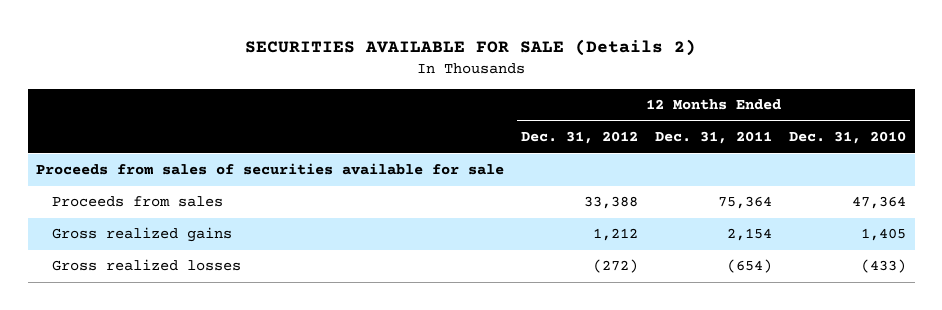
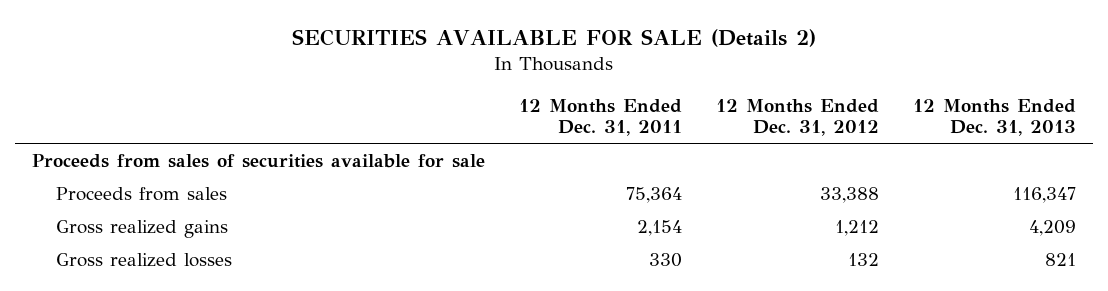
[789,131,907,145] Dec. 31, 2010 -> none
none -> [912,98,1076,137] 12 Months Ended Dec. 31, 2013
[593,259,639,274] (272) -> [848,252,880,266] 132
[727,259,773,274] (654) -> [649,252,683,267] 330

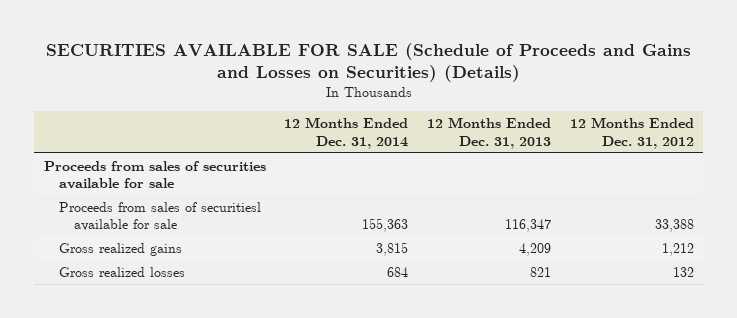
[292,28,817,47] SECURITIES AVAILABLE FOR SALE (Details 2) -> [45,43,691,83] SECURITIES AVAILABLE FOR SALE (Schedule of Proceeds and Gains and Losses on Securities) (Details)
[519,98,683,137] 12 Months Ended Dec. 31, 2011 -> none
none -> [284,117,409,149] 12 Months Ended Dec. 31, 2014
[56,186,228,201] Proceeds from sales -> [58,201,261,232] Proceeds from sales of securitiesl available for sale

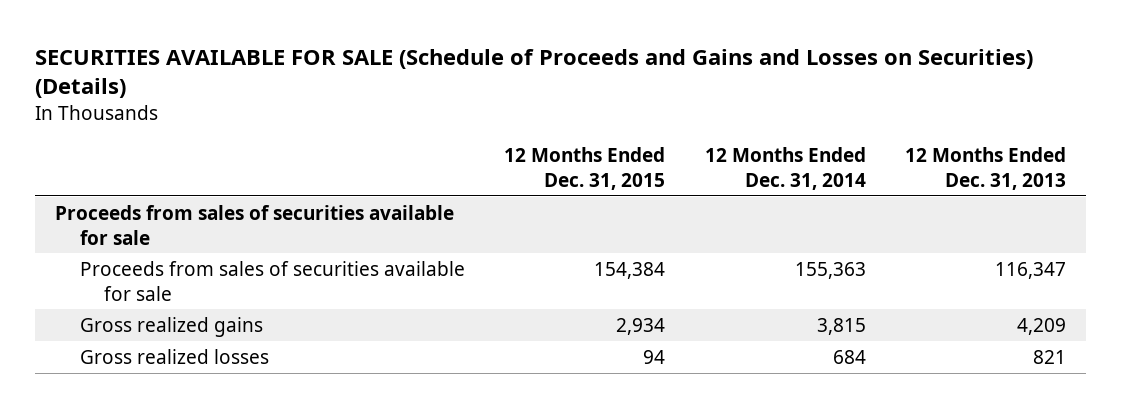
[569,117,694,149] 12 Months Ended Dec. 31, 2012 -> none
none -> [504,147,666,190] 12 Months Ended Dec. 31, 2015
[58,201,261,232] Proceeds from sales of securitiesl available for sale -> [79,260,465,301] Proceeds from sales of securities available for sale

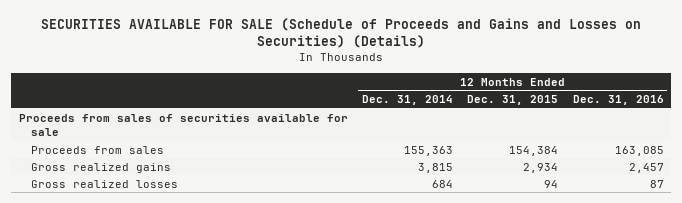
[905,147,1067,190] 12 Months Ended Dec. 31, 2013 -> none
none -> [572,95,664,106] Dec. 31, 2016
[79,260,465,301] Proceeds from sales of securities available for sale -> [30,145,164,154] Proceeds from sales

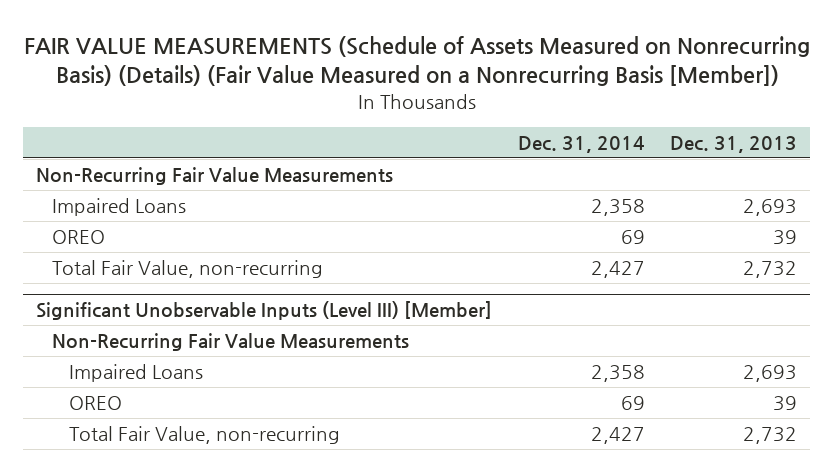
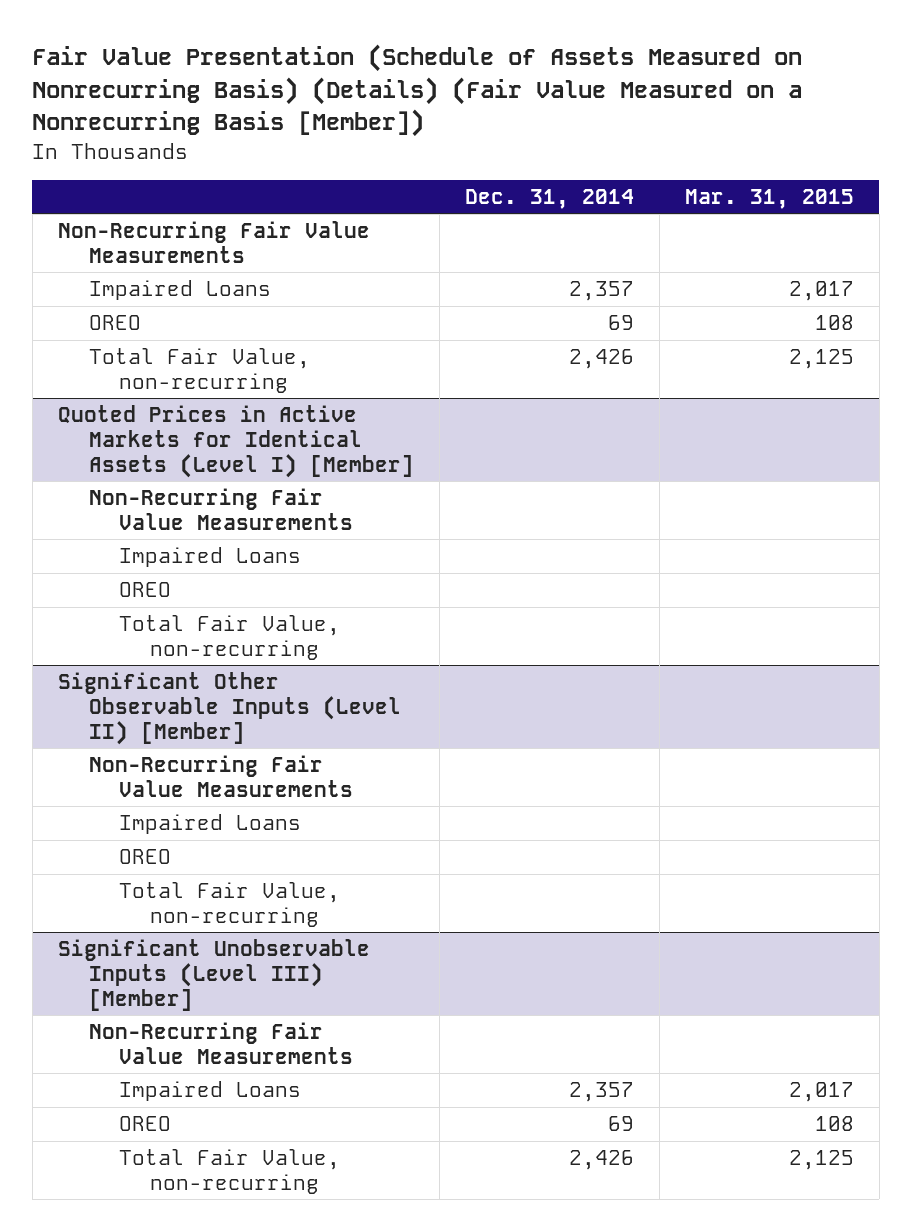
[23,35,810,87] FAIR VALUE MEASUREMENTS (Schedule of Assets Measured on Nonrecurring Basis) (Details) (Fair Value Measured on a Nonrecurring Basis [Member]) -> [32,44,803,138] Fair Value Presentation (Schedule of Assets Measured on Nonrecurring Basis) (Details) (Fair Value Measured on a Nonrecurring Basis [Member])
[670,135,798,153] Dec. 31, 2013 -> none
none -> [684,189,854,210] Mar. 31, 2015
[590,199,645,217] 2,358 -> [568,281,634,302] 2,357
[590,261,645,279] 2,427 -> [568,349,634,370] 2,426
none -> [57,405,414,478] Quoted Prices in Active Markets for Identical Assets (Level I) [Member]
none -> [88,488,354,531] Non-Recurring Fair Value Measurements
none -> [119,547,302,568] Impaired Loans
none -> [119,582,172,598] OREO
none -> [119,615,341,661] Total Fair Value, non-recurring
none -> [57,672,401,745] Significant Other Observable Inputs (Level II) [Member]
none -> [88,755,354,798] Non-Recurring Fair Value Measurements
none -> [119,814,302,835] Impaired Loans
none -> [119,849,172,865] OREO
none -> [119,882,341,928] Total Fair Value, non-recurring
[590,365,645,383] 2,358 -> [568,1082,634,1103] 2,357
[590,427,645,445] 2,427 -> [568,1150,634,1171] 2,426

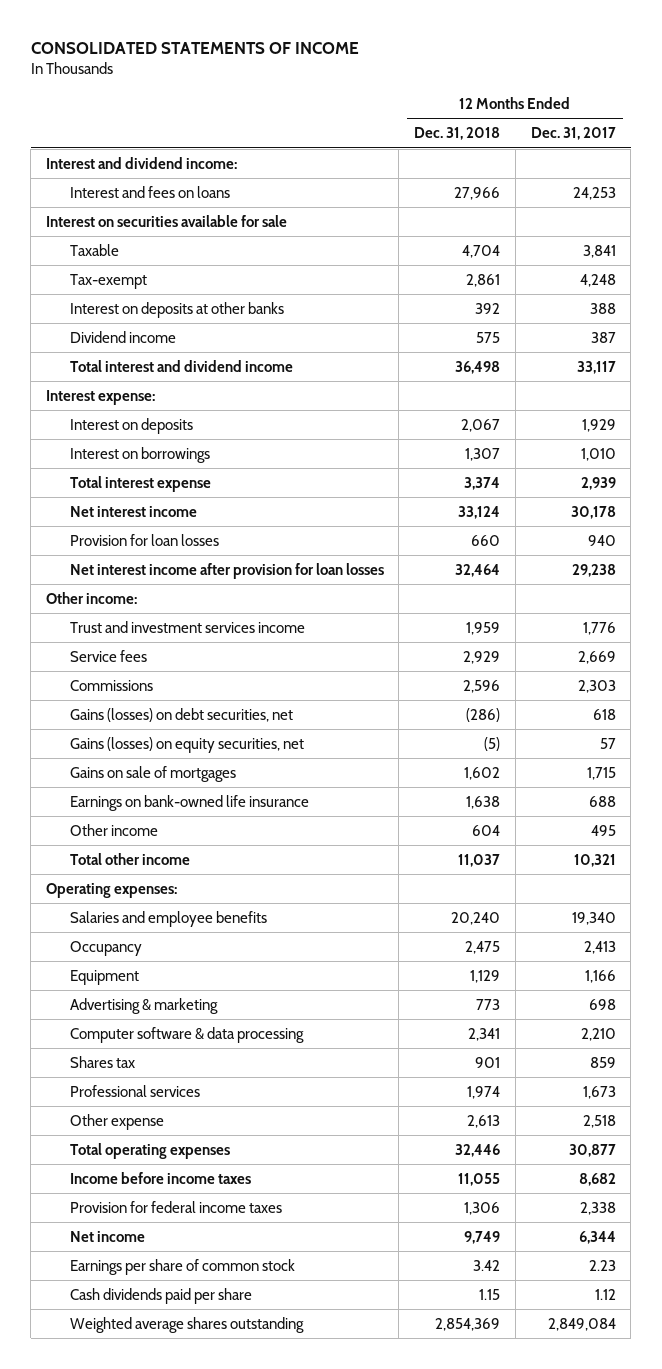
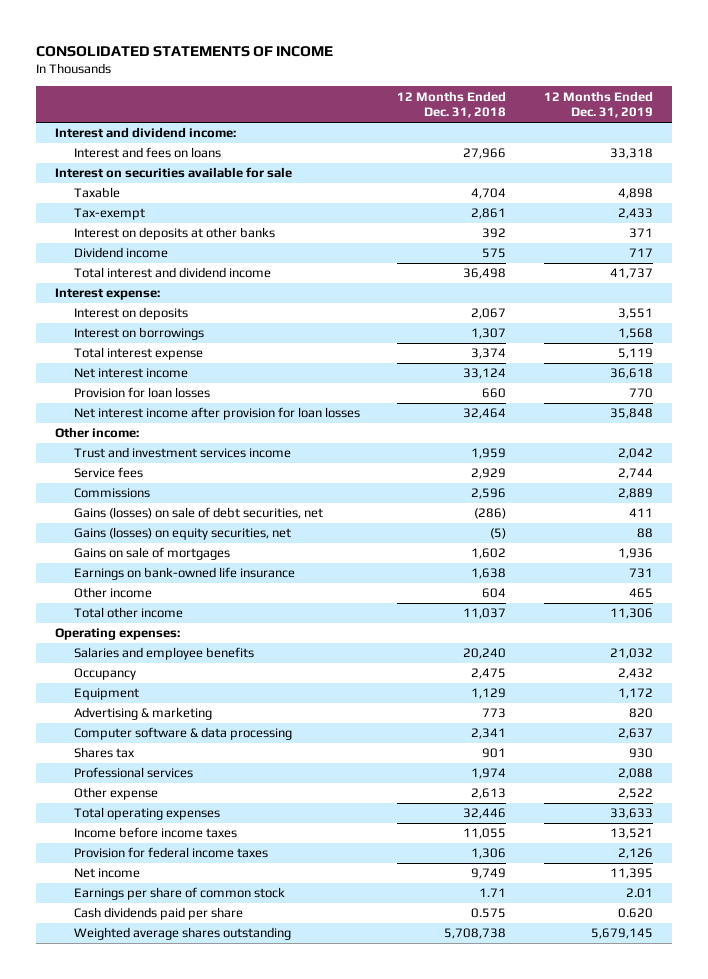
[530,127,616,141] Dec. 31, 2017 -> none
none -> [544,90,654,119] 12 Months Ended Dec. 31, 2019
[69,707,293,722] Gains (losses) on debt securities, net -> [73,507,323,520] Gains (losses) on sale of debt securities, net
[473,1259,501,1271] 3.42 -> [479,888,507,898] 1.71
[479,1288,501,1300] 1.15 -> [471,908,507,919] 0.575
[435,1317,501,1331] 2,854,369 -> [444,928,507,940] 5,708,738

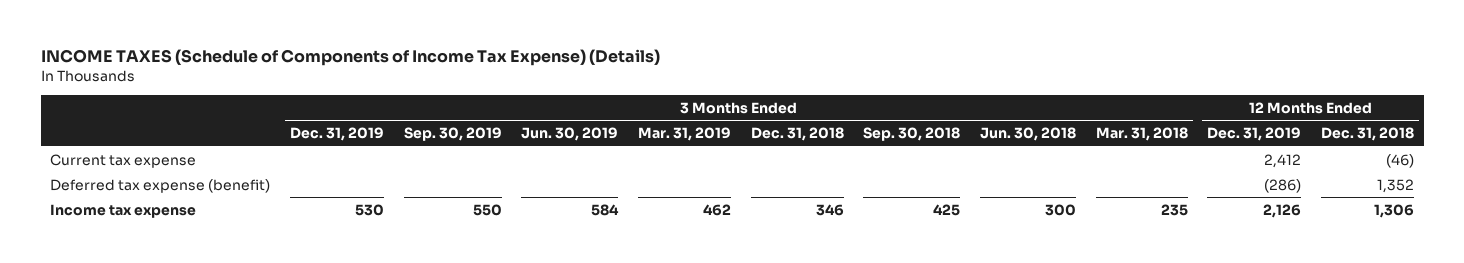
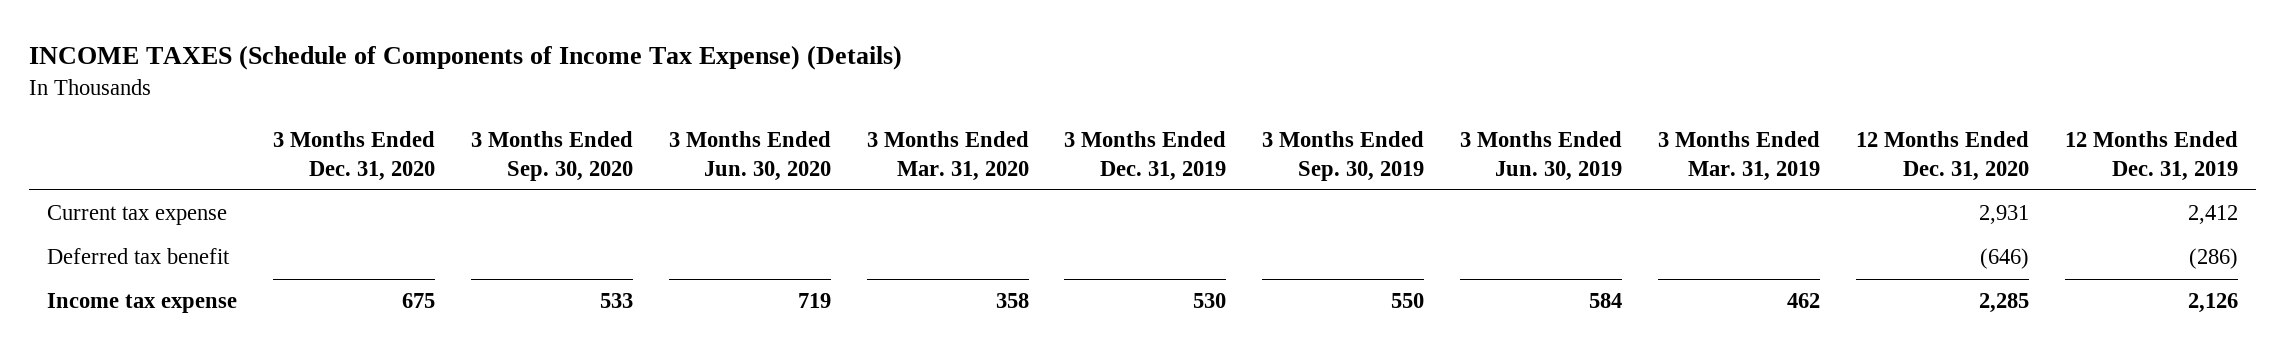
[750,127,844,142] Dec. 31, 2018 -> none
[863,127,961,142] Sep. 30, 2018 -> none
[980,127,1077,142] Jun. 30, 2018 -> none
[1095,127,1188,142] Mar. 31, 2018 -> none
[1321,127,1415,142] Dec. 31, 2018 -> none
none -> [272,130,435,181] 3 Months Ended Dec. 31, 2020
none -> [470,130,633,181] 3 Months Ended Sep. 30, 2020
none -> [668,130,831,181] 3 Months Ended Jun. 30, 2020
none -> [866,130,1029,181] 3 Months Ended Mar. 31, 2020
none -> [1856,130,2030,181] 12 Months Ended Dec. 31, 2020
[50,178,271,193] Deferred tax expense (benefit) -> [46,248,230,265] Deferred tax benefit

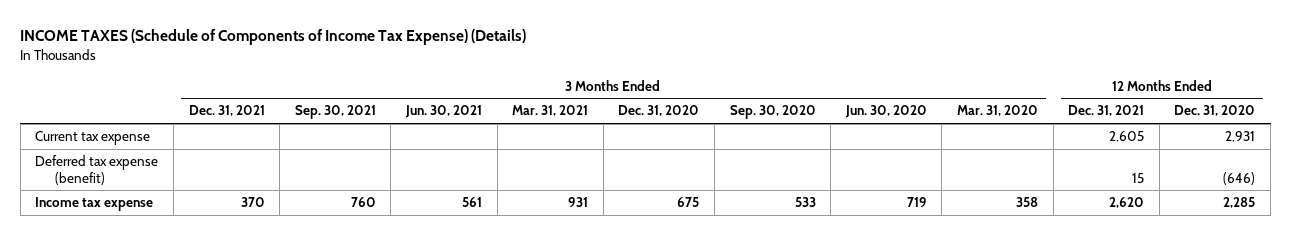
[1064,130,1227,181] 3 Months Ended Dec. 31, 2019 -> none
[1262,130,1425,181] 3 Months Ended Sep. 30, 2019 -> none
[1460,130,1623,181] 3 Months Ended Jun. 30, 2019 -> none
[1658,130,1821,181] 3 Months Ended Mar. 31, 2019 -> none
[2065,130,2239,181] 12 Months Ended Dec. 31, 2019 -> none
none -> [188,105,265,117] Dec. 31, 2021
none -> [294,105,376,120] Sep. 30, 2021
none -> [404,105,482,119] Jun. 30, 2021
none -> [512,105,589,117] Mar. 31, 2021
none -> [1068,105,1145,117] Dec. 31, 2021
[46,248,230,265] Deferred tax benefit -> [35,155,159,185] Deferred tax expense (benefit)

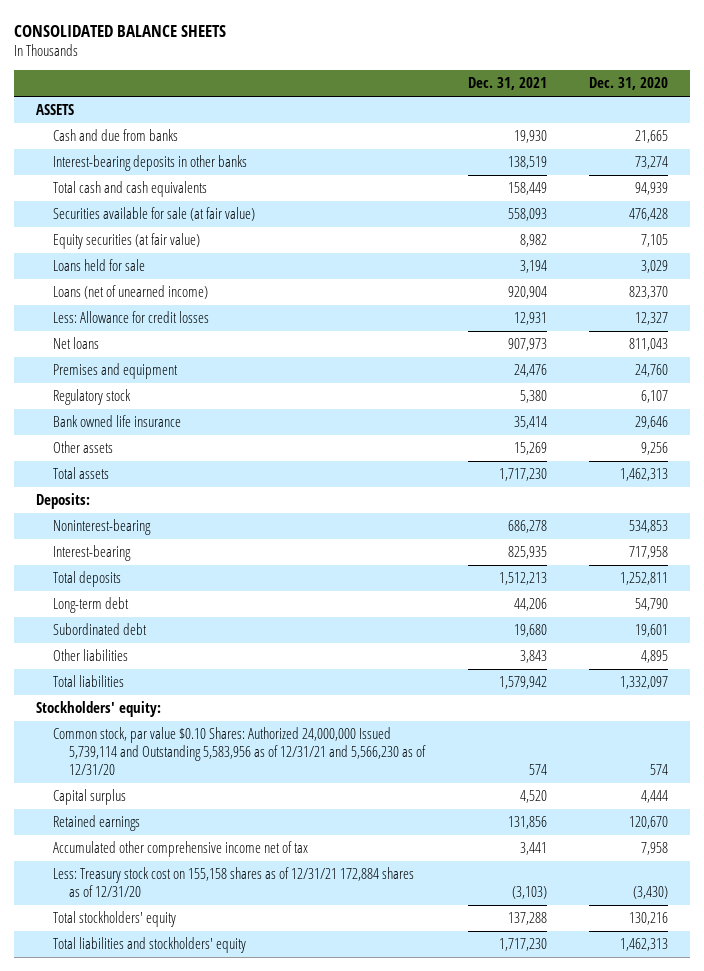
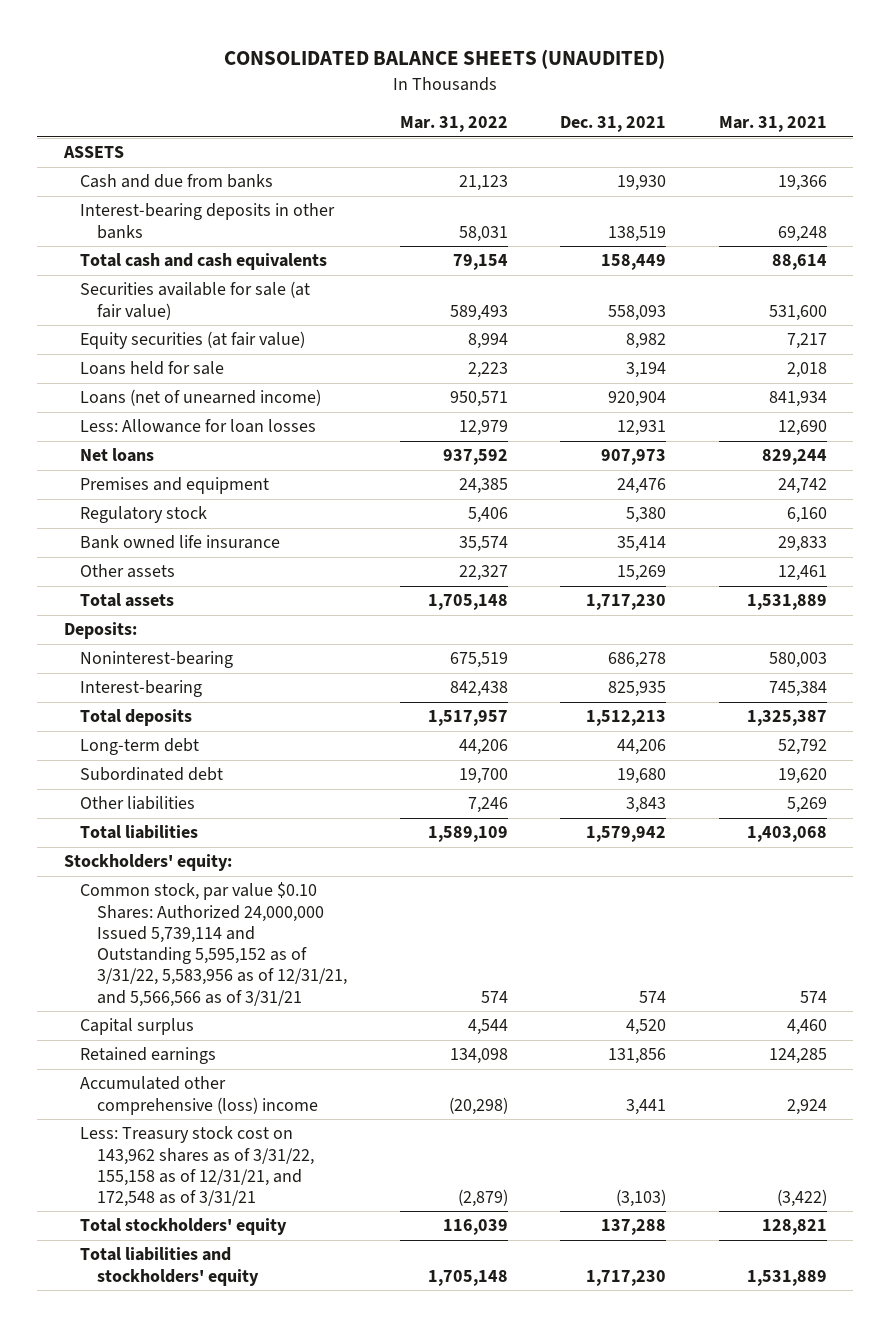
[14,24,227,37] CONSOLIDATED BALANCE SHEETS -> [224,49,666,70] CONSOLIDATED BALANCE SHEETS (UNAUDITED)
[589,77,669,91] Dec. 31, 2020 -> none
none -> [399,116,508,133] Mar. 31, 2022
none -> [719,116,828,133] Mar. 31, 2021
[52,311,209,324] Less: Allowance for credit losses -> [80,419,317,434] Less: Allowance for loan losses
[52,727,427,775] Common stock, par value $0.10 Shares: Authorized 24,000,000 Issued 5,739,114 and Outstanding 5,583,956 as of 12/31/21 and 5,566,230 as of 12/31/20 -> [80,882,348,1007] Common stock, par value $0.10 Shares: Authorized 24,000,000 Issued 5,739,114 and Outstanding 5,595,152 as of 3/31/22, 5,583,956 as of 12/31/21, and 5,566,566 as of 3/31/21
[52,841,308,858] Accumulated other comprehensive income net of tax -> [80,1076,319,1115] Accumulated other comprehensive (loss) income
[52,867,414,897] Less: Treasury stock cost on 155,158 shares as of 12/31/21 172,884 shares as of 12/31/20 -> [80,1126,315,1208] Less: Treasury stock cost on 143,962 shares as of 3/31/22, 155,158 as of 12/31/21, and 172,548 as of 3/31/21

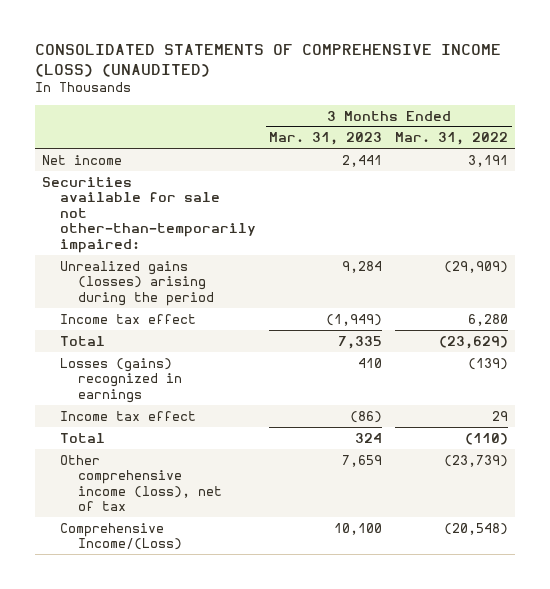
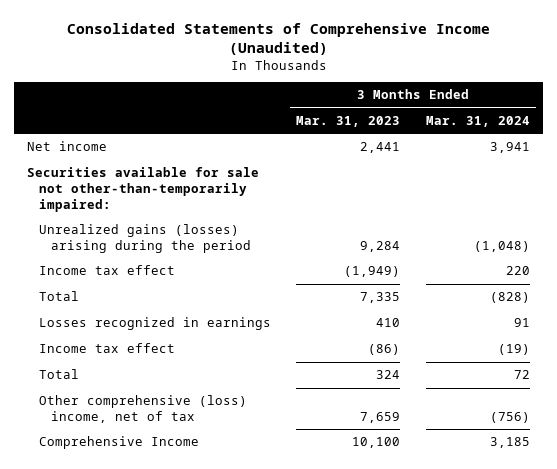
[35,43,502,77] CONSOLIDATED STATEMENTS OF COMPREHENSIVE INCOME (LOSS) (UNAUDITED) -> [66,22,490,55] Consolidated Statements of Comprehensive Income (Unaudited)
[395,132,509,146] Mar. 31, 2022 -> none
none -> [426,115,531,127] Mar. 31, 2024
[59,357,182,403] Losses (gains) recognized in earnings -> [38,317,271,331] Losses recognized in earnings
[59,454,222,512] Other comprehensive income (loss), net of tax -> [38,395,247,423] Other comprehensive (loss) income, net of tax
[59,522,182,551] Comprehensive Income/(Loss) -> [38,436,199,450] Comprehensive Income

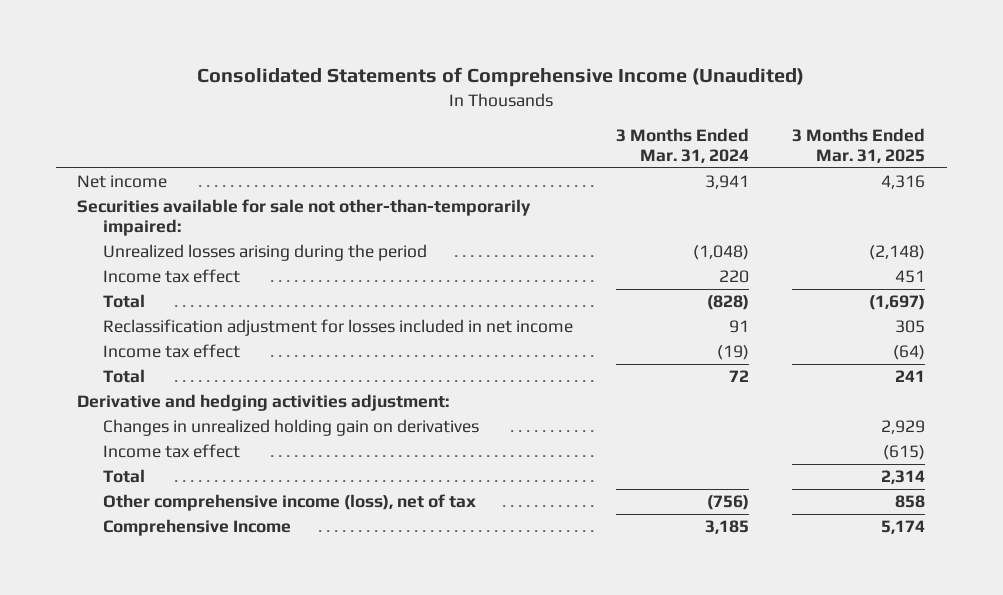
[296,115,401,127] Mar. 31, 2023 -> none
none -> [792,128,926,163] 3 Months Ended Mar. 31, 2025
[38,224,251,253] Unrealized gains (losses) arising during the period -> [102,244,427,262] Unrealized losses arising during the period
[38,317,271,331] Losses recognized in earnings -> [102,319,573,337] Reclassification adjustment for losses included in net income
none -> [77,394,450,412] Derivative and hedging activities adjustment:
none -> [102,419,479,437] Changes in unrealized holding gain on derivatives
none -> [102,444,240,459] Income tax effect
none -> [102,469,145,484] Total
[38,395,247,423] Other comprehensive (loss) income, net of tax -> [102,494,476,512] Other comprehensive income (loss), net of tax

